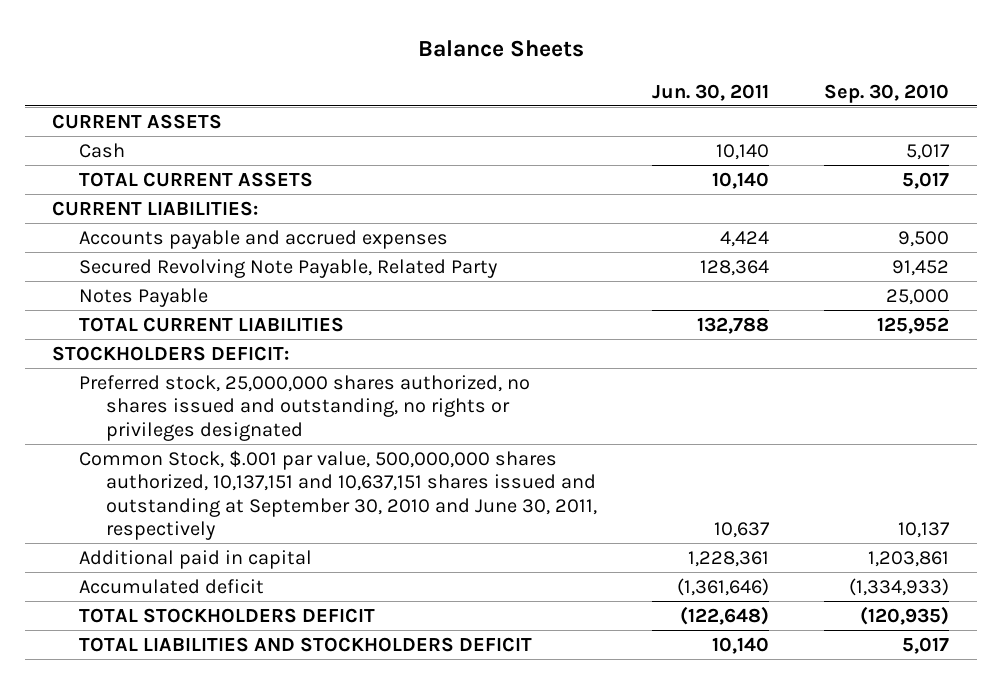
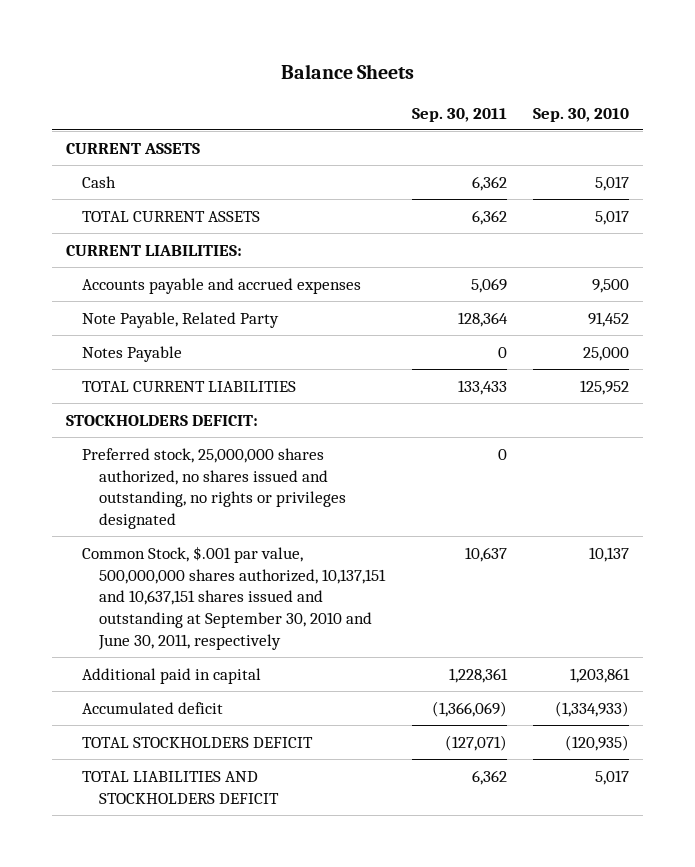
[652,83,770,101] Jun. 30, 2011 -> none
none -> [411,107,507,122] Sep. 30, 2011
[79,259,498,279] Secured Revolving Note Payable, Related Party -> [82,311,280,328] Note Payable, Related Party

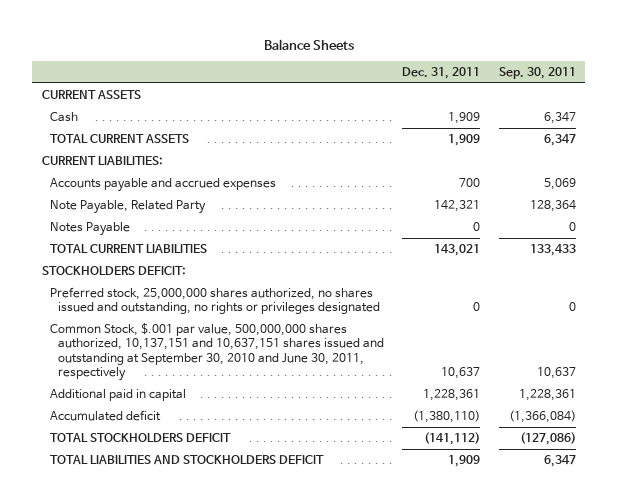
[533,107,630,122] Sep. 30, 2010 -> none
none -> [402,67,481,80] Dec. 31, 2011
[471,175,507,191] 6,362 -> [543,111,576,124] 6,347
[471,209,507,225] 6,362 -> [543,133,576,146] 6,347
[431,700,507,717] (1,366,069) -> [508,409,576,423] (1,366,084)
[444,734,507,751] (127,071) -> [519,431,576,445] (127,086)
[471,769,507,785] 6,362 -> [543,454,576,467] 6,347

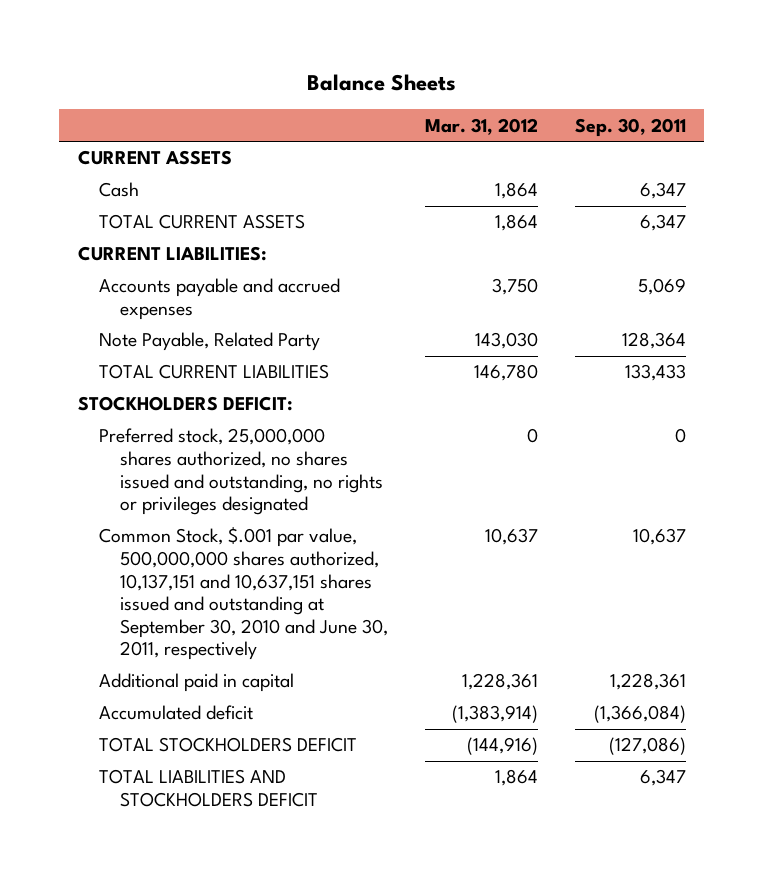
[402,67,481,80] Dec. 31, 2011 -> none
none -> [424,117,538,135] Mar. 31, 2012
[49,221,130,236] Notes Payable -> none

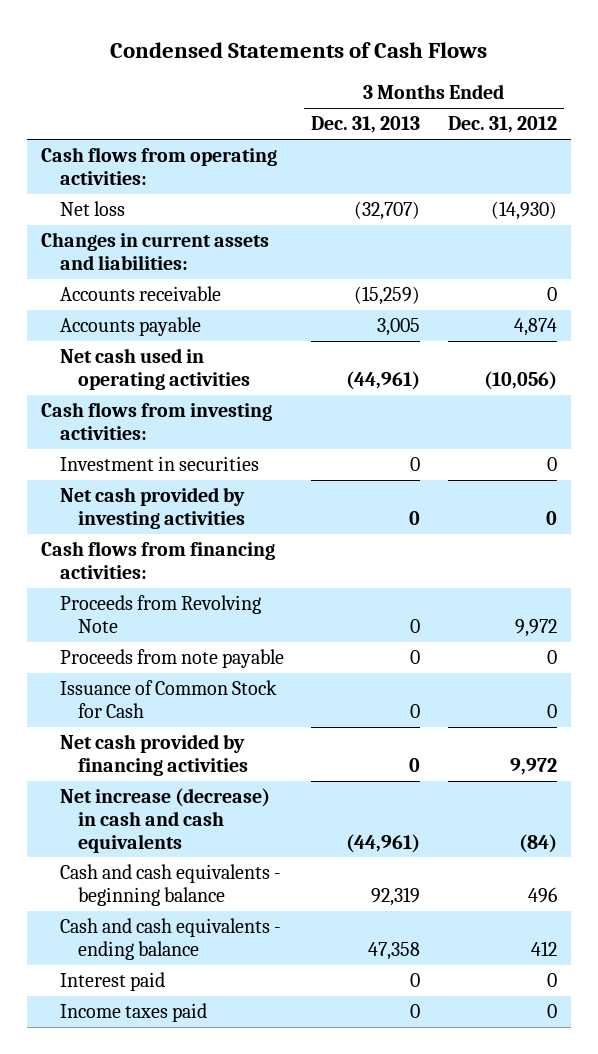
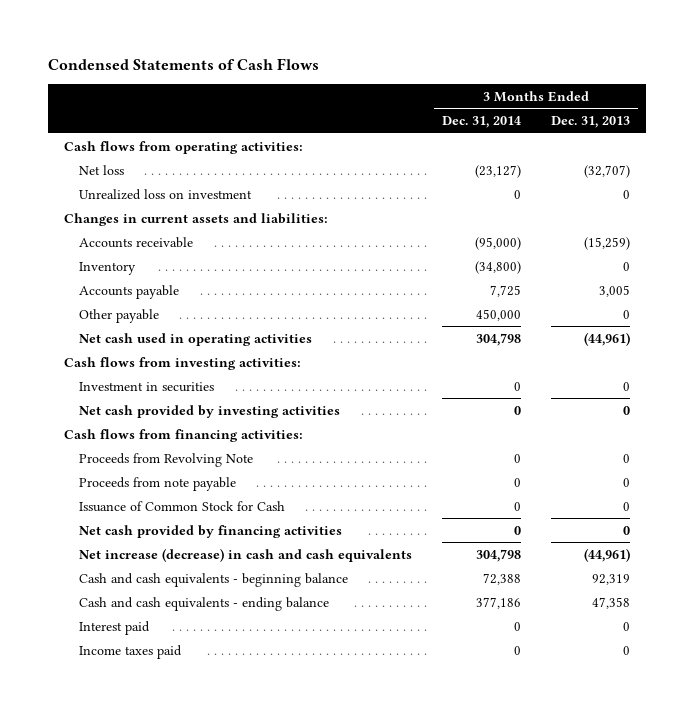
[447,116,557,134] Dec. 31, 2012 -> none
none -> [442,116,522,129] Dec. 31, 2014
none -> [78,188,252,200] Unrealized loss on investment
none -> [78,261,136,275] Inventory
none -> [78,308,159,323] Other payable

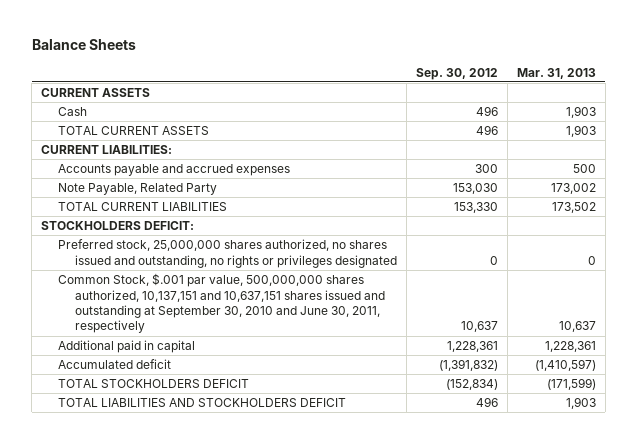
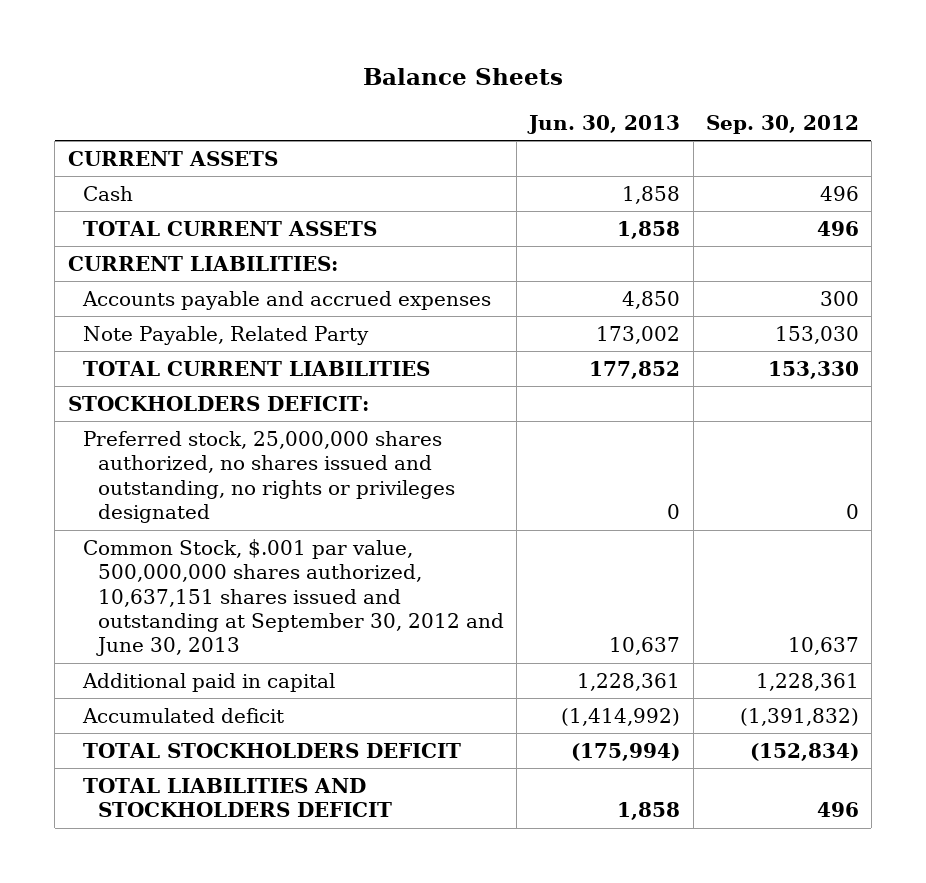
[516,67,596,79] Mar. 31, 2013 -> none
none -> [527,114,681,134] Jun. 30, 2013
[58,273,386,334] Common Stock, $.001 par value, 500,000,000 shares authorized, 10,137,151 and 10,637,151 shares issued and outstanding at September 30, 2010 and June 30, 2011, respectively -> [82,538,504,657] Common Stock, $.001 par value, 500,000,000 shares authorized, 10,637,151 shares issued and outstanding at September 30, 2012 and June 30, 2013

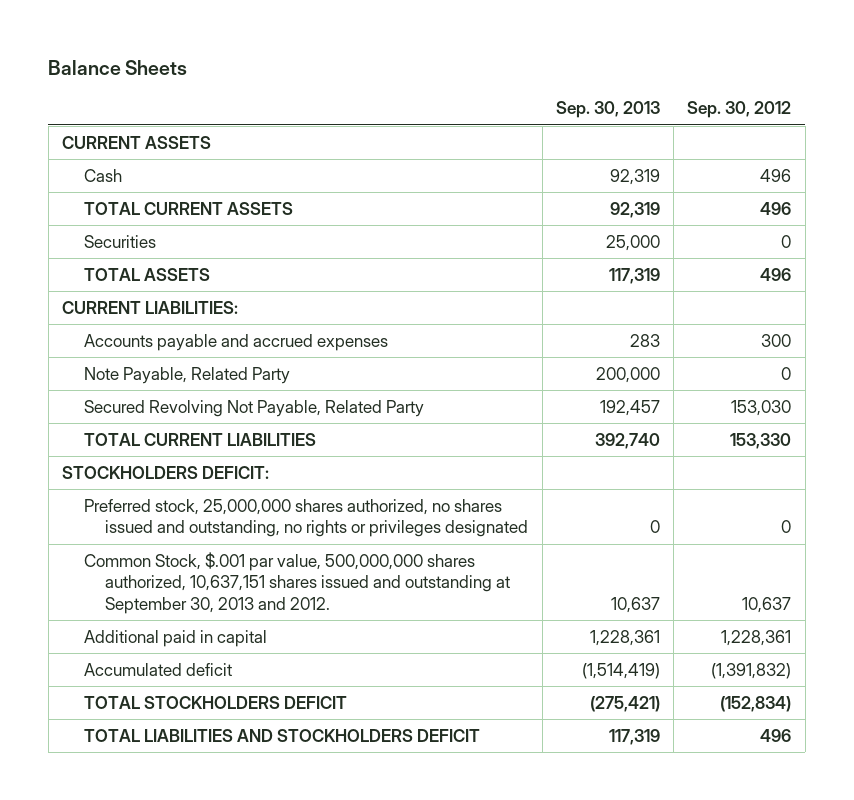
[527,114,681,134] Jun. 30, 2013 -> none
none -> [555,101,660,119] Sep. 30, 2013
none -> [83,234,156,248] Securities
none -> [83,267,210,281] TOTAL ASSETS
[774,325,859,344] 153,030 -> [781,366,792,380] 0
none -> [83,399,424,417] Secured Revolving Not Payable, Related Party
[82,538,504,657] Common Stock, $.001 par value, 500,000,000 shares authorized, 10,637,151 shares issued and outstanding at September 30, 2012 and June 30, 2013 -> [83,551,511,614] Common Stock, $.001 par value, 500,000,000 shares authorized, 10,637,151 shares issued and outstanding at September 30, 2013 and 2012.

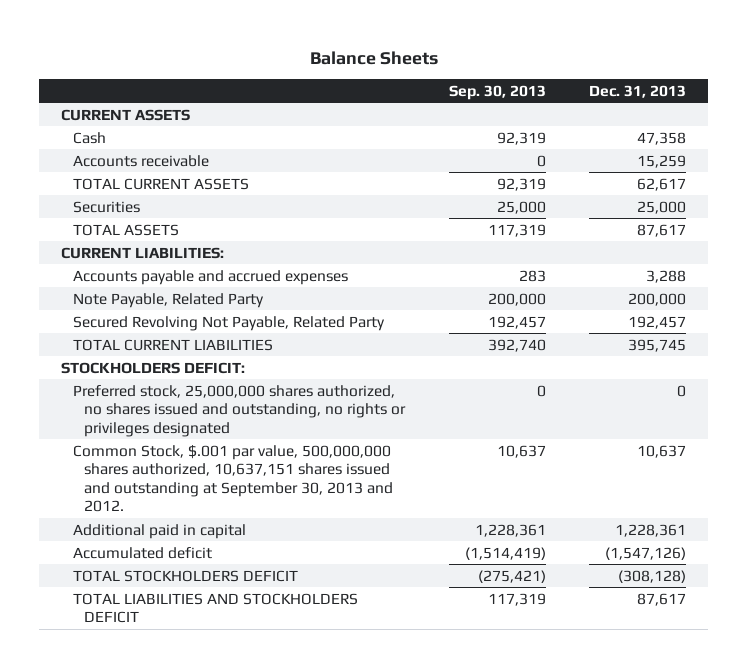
[687,101,792,119] Sep. 30, 2012 -> none
none -> [589,84,687,98] Dec. 31, 2013
none -> [72,154,209,167] Accounts receivable

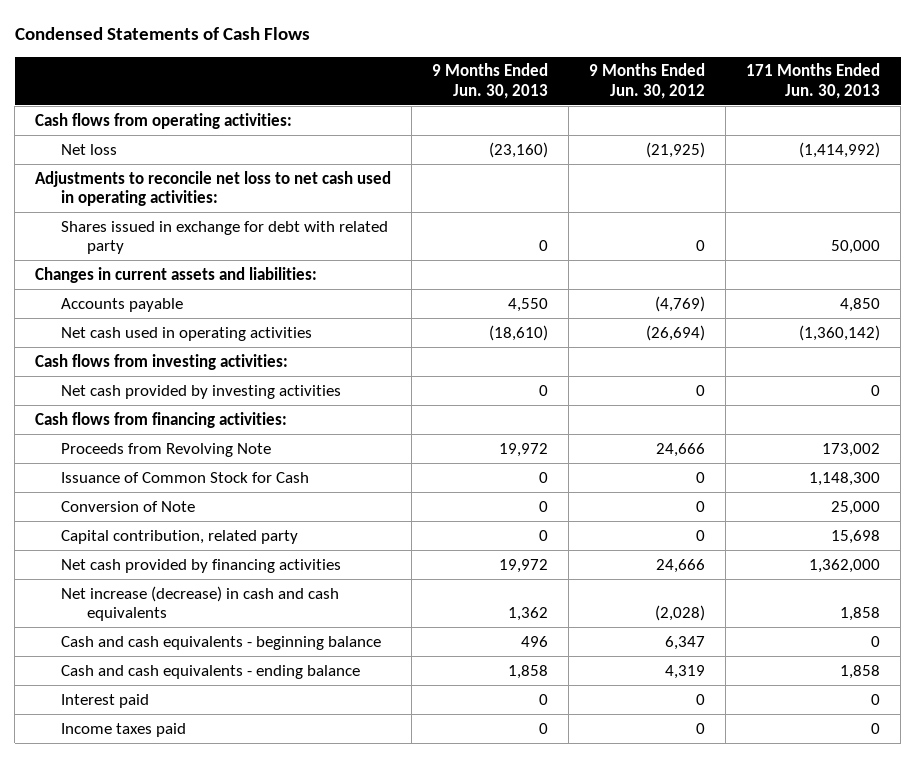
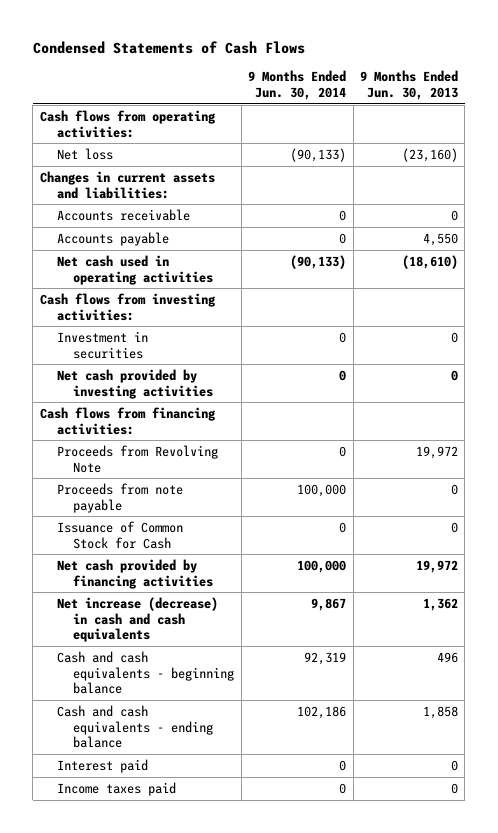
[589,63,706,99] 9 Months Ended Jun. 30, 2012 -> none
[746,63,881,99] 171 Months Ended Jun. 30, 2013 -> none
none -> [248,70,347,101] 9 Months Ended Jun. 30, 2014
[35,170,392,207] Adjustments to reconcile net loss to net cash used in operating activities: -> none
[60,220,388,255] Shares issued in exchange for debt with related party -> none
none -> [56,208,190,221] Accounts receivable
none -> [56,330,148,359] Investment in securities
none -> [56,482,183,513] Proceeds from note payable
[60,500,195,512] Conversion of Note -> none
[60,529,298,544] Capital contribution, related party -> none

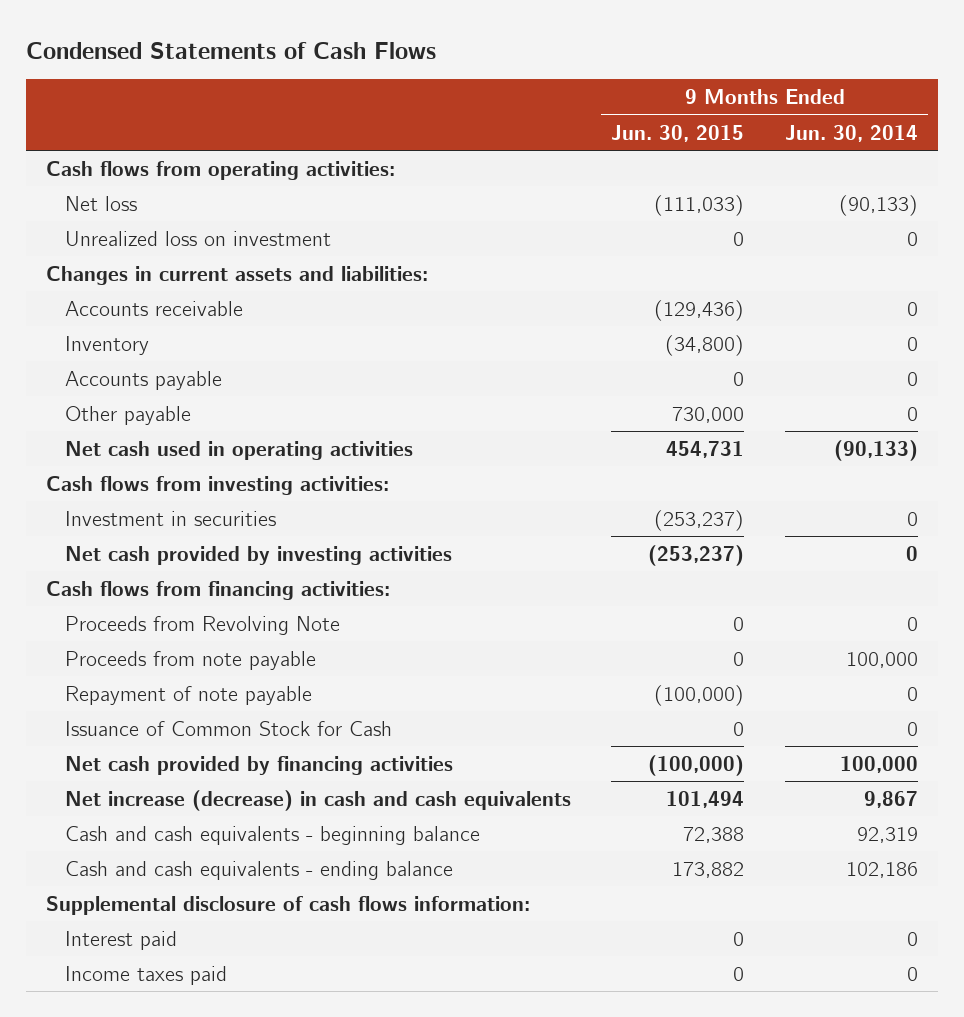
[359,70,458,101] 9 Months Ended Jun. 30, 2013 -> none
none -> [611,124,745,142] Jun. 30, 2015
none -> [65,230,332,246] Unrealized loss on investment
none -> [65,335,150,355] Inventory
none -> [65,405,192,425] Other payable
none -> [65,685,313,705] Repayment of note payable
none -> [46,895,531,915] Supplemental disclosure of cash flows information:

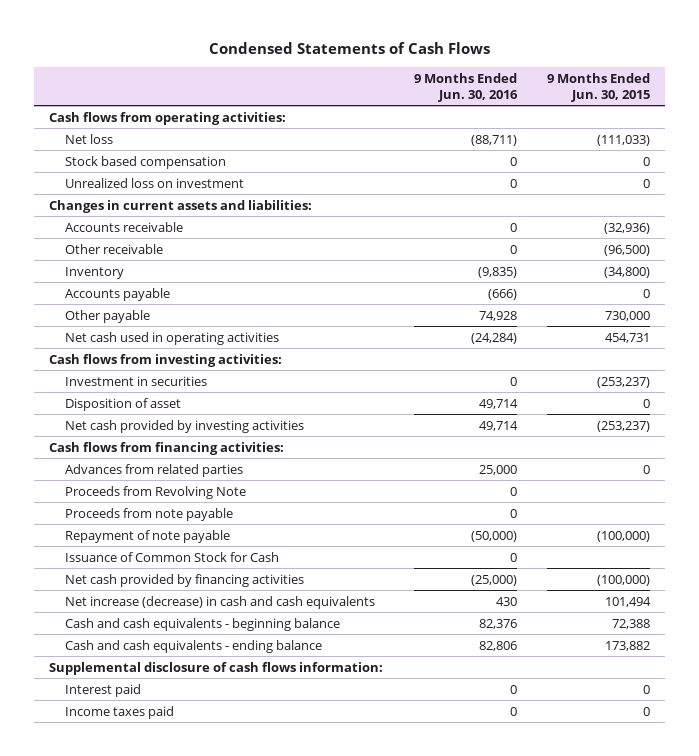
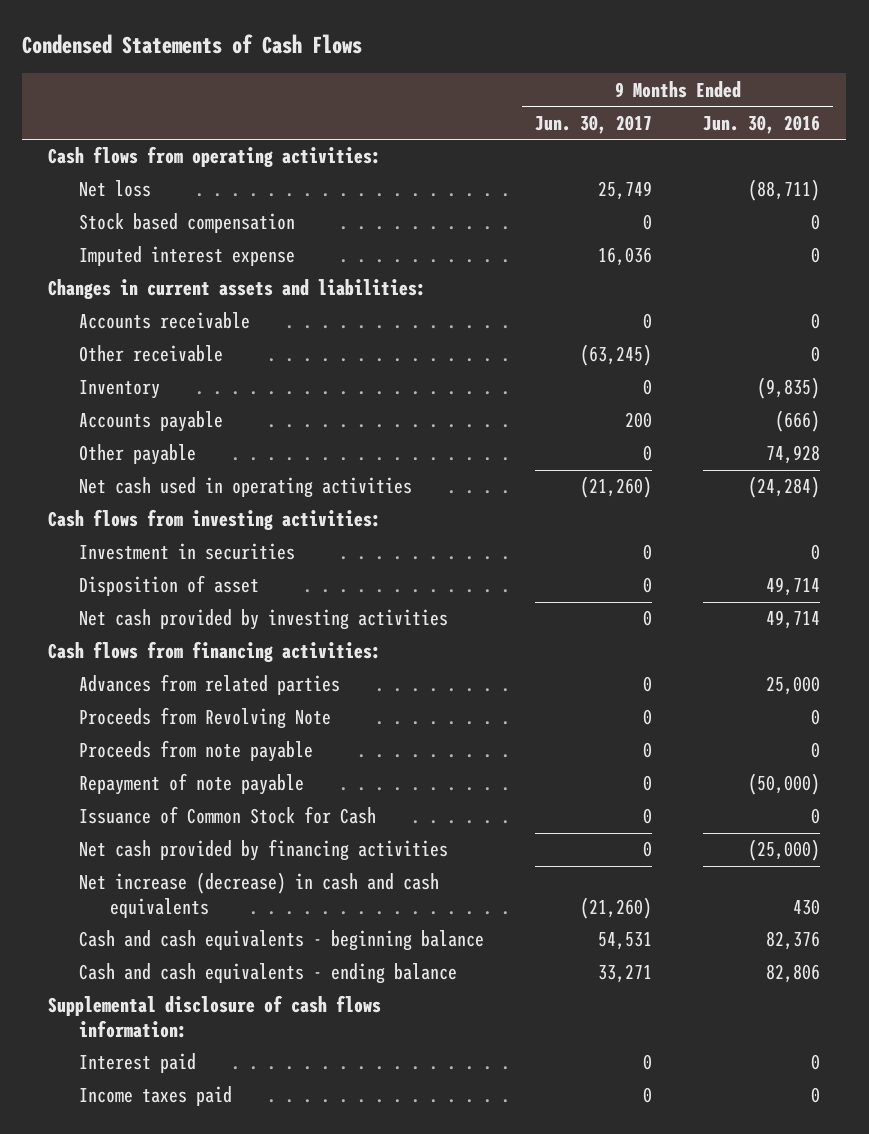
[546,72,650,102] 9 Months Ended Jun. 30, 2015 -> none
none -> [535,114,653,134] Jun. 30, 2017
[64,177,244,188] Unrealized loss on investment -> none
none -> [79,246,296,267] Imputed interest expense

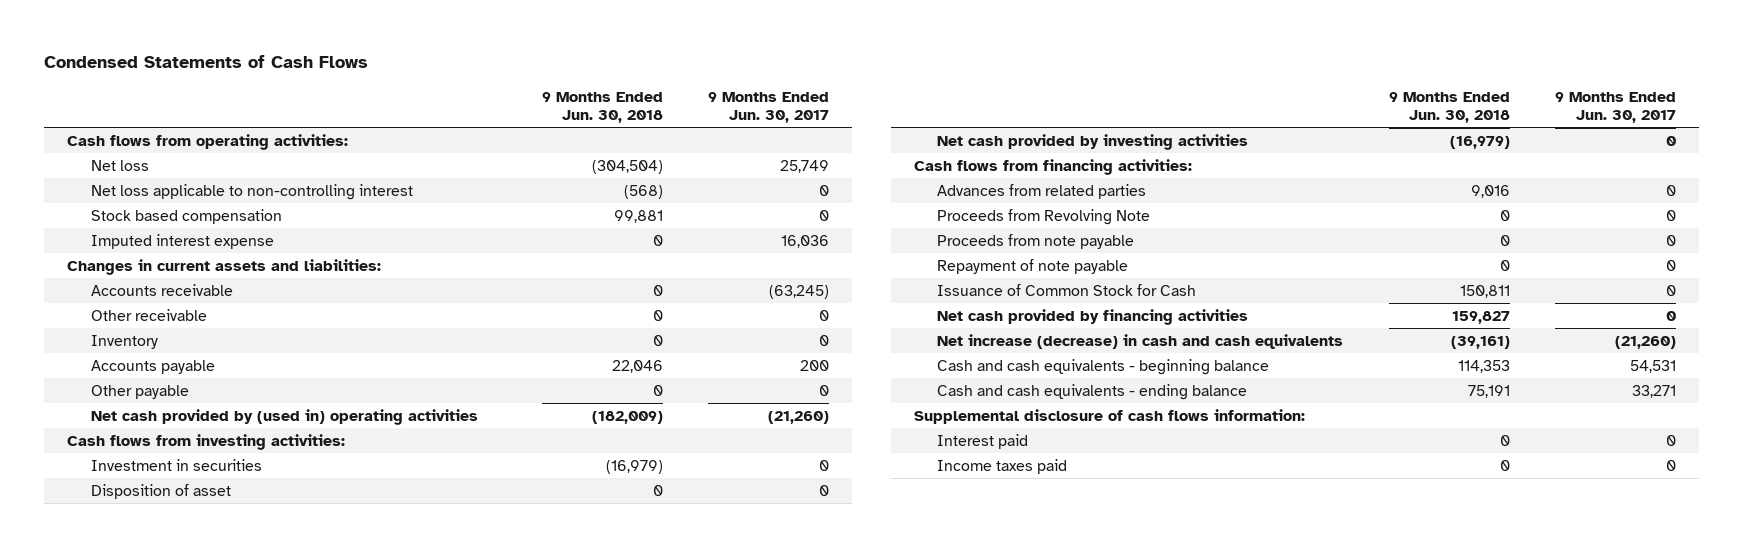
[703,114,821,134] Jun. 30, 2016 -> none
none -> [542,91,664,123] 9 Months Ended Jun. 30, 2018
none -> [90,183,413,200] Net loss applicable to non-controlling interest
[643,313,653,330] 0 -> [769,284,830,299] (63,245)
[580,344,653,367] (63,245) -> [819,309,830,321] 0
[79,477,413,499] Net cash used in operating activities -> [90,408,478,425] Net cash provided by (used in) operating activities

